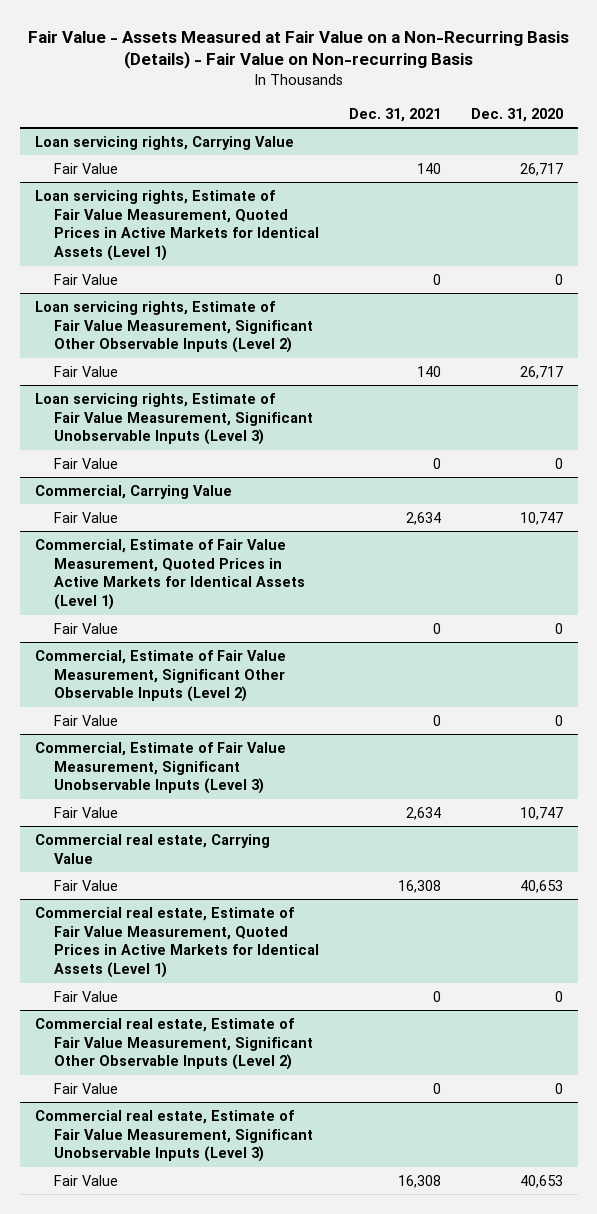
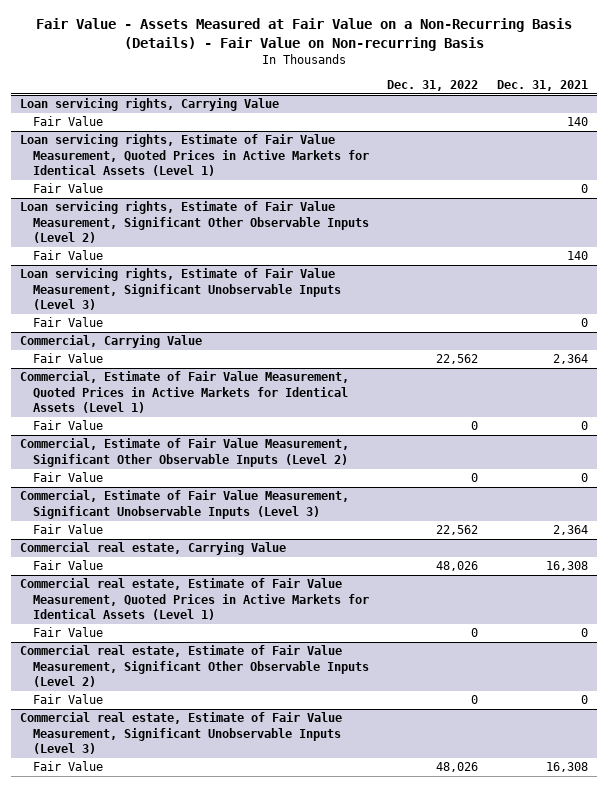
[470,107,563,122] Dec. 31, 2020 -> none
none -> [387,79,479,91] Dec. 31, 2022
[406,511,442,525] 2,634 -> [552,354,588,365] 2,364
[406,806,442,820] 2,634 -> [552,525,588,536] 2,364

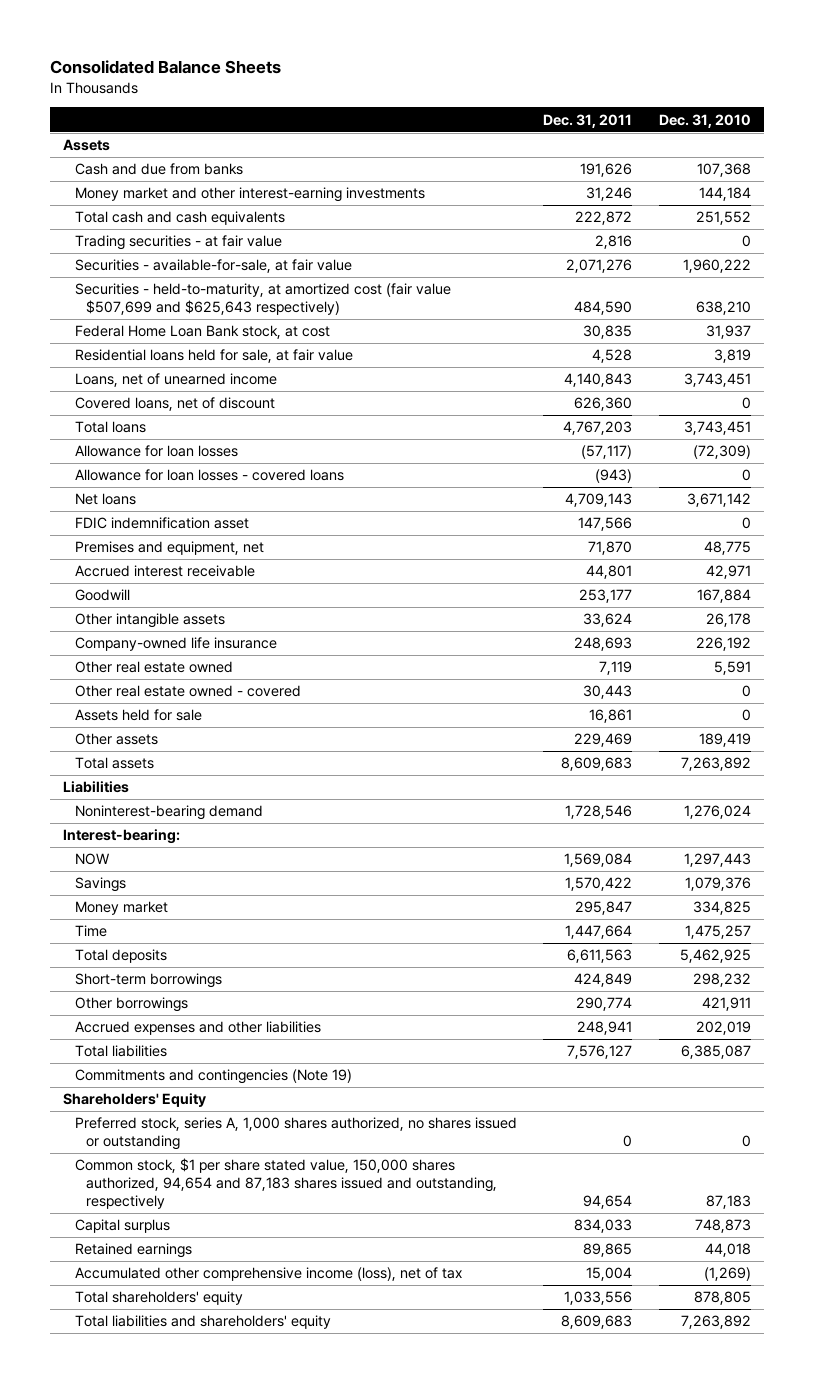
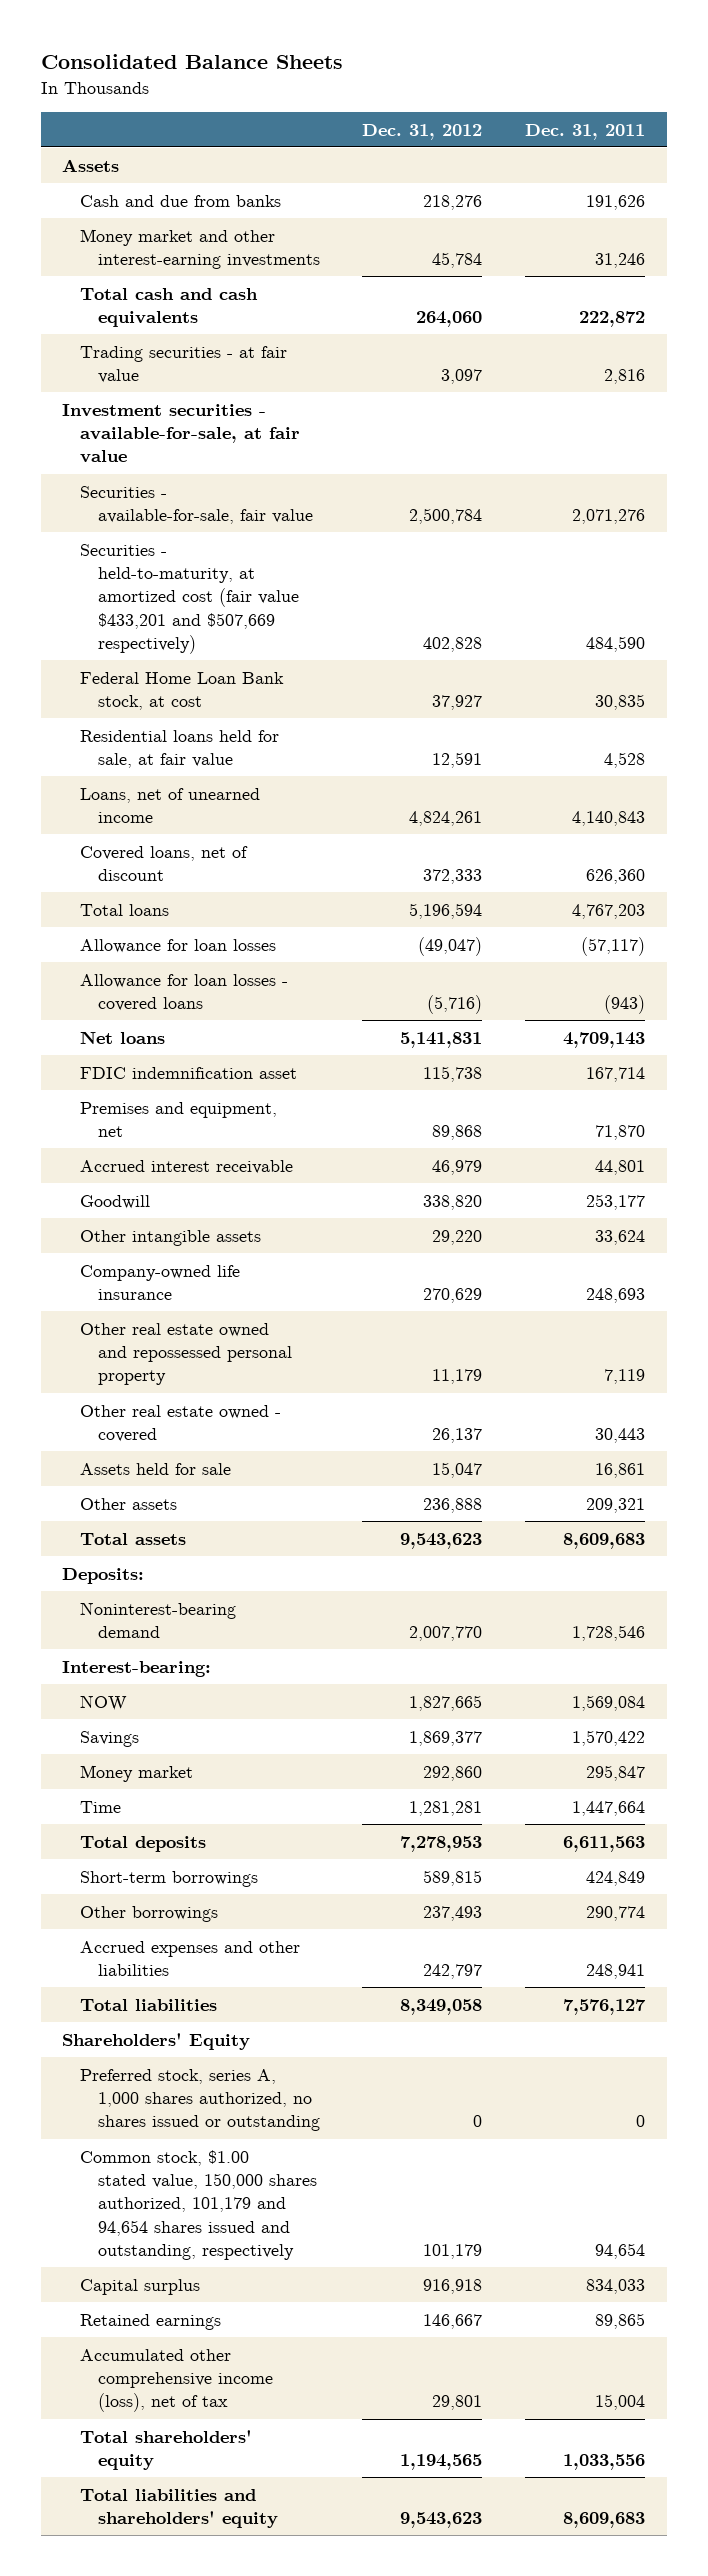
[659,113,752,128] Dec. 31, 2010 -> none
none -> [362,123,483,140] Dec. 31, 2012
none -> [62,403,301,464] Investment securities - available-for-sale, at fair value
[74,259,352,274] Securities - available-for-sale, at fair value -> [80,485,313,525] Securities - available-for-sale, fair value
[74,283,451,316] Securities - held-to-maturity, at amortized cost (fair value $507,699 and $625,643 respectively) -> [80,543,299,655] Securities - held-to-maturity, at amortized cost (fair value $433,201 and $507,669 respectively)
[578,517,633,532] 147,566 -> [586,1066,646,1082] 167,714
[74,661,233,674] Other real estate owned -> [80,1322,292,1386] Other real estate owned and repossessed personal property
[574,733,633,748] 229,469 -> [586,1497,646,1513] 209,321
[63,781,130,794] Liabilities -> none
none -> [62,1567,145,1584] Deposits:
[74,1069,352,1085] Commitments and contingencies (Note 19) -> none
[74,1158,498,1210] Common stock, $1 per share stated value, 150,000 shares authorized, 94,654 and 87,183 shares issued and outstanding, respectively -> [80,2149,317,2261] Common stock, $1.00 stated value, 150,000 shares authorized, 101,179 and 94,654 shares issued and outstanding, respectively

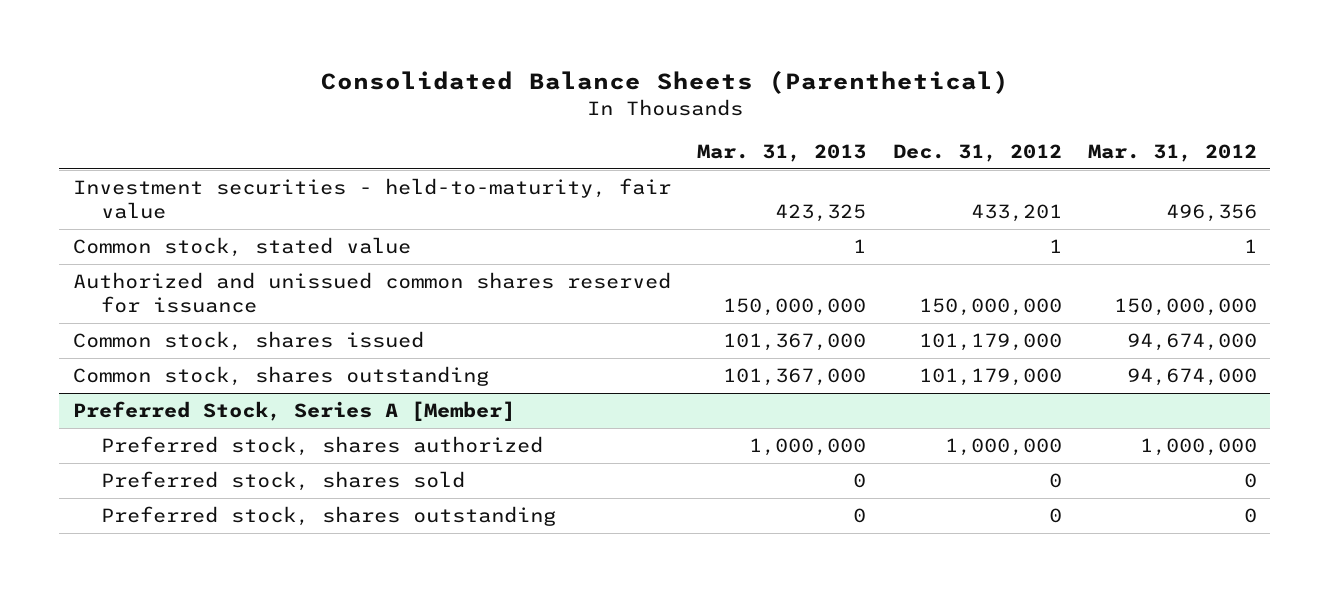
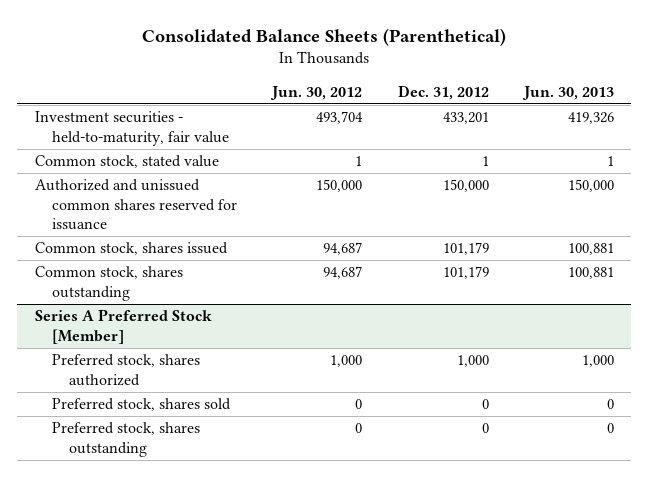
[697,144,867,163] Mar. 31, 2013 -> none
[1088,144,1258,163] Mar. 31, 2012 -> none
none -> [270,85,363,100] Jun. 30, 2012
none -> [521,85,614,100] Jun. 30, 2013
[918,298,1062,317] 150,000,000 -> [442,179,489,193] 150,000
[918,333,1062,352] 101,179,000 -> [442,242,489,256] 101,179
[918,368,1062,387] 101,179,000 -> [442,266,489,280] 101,179
[72,401,515,422] Preferred Stock, Series A [Member] -> [34,309,212,344] Series A Preferred Stock [Member]
[944,438,1062,457] 1,000,000 -> [456,355,489,368] 1,000

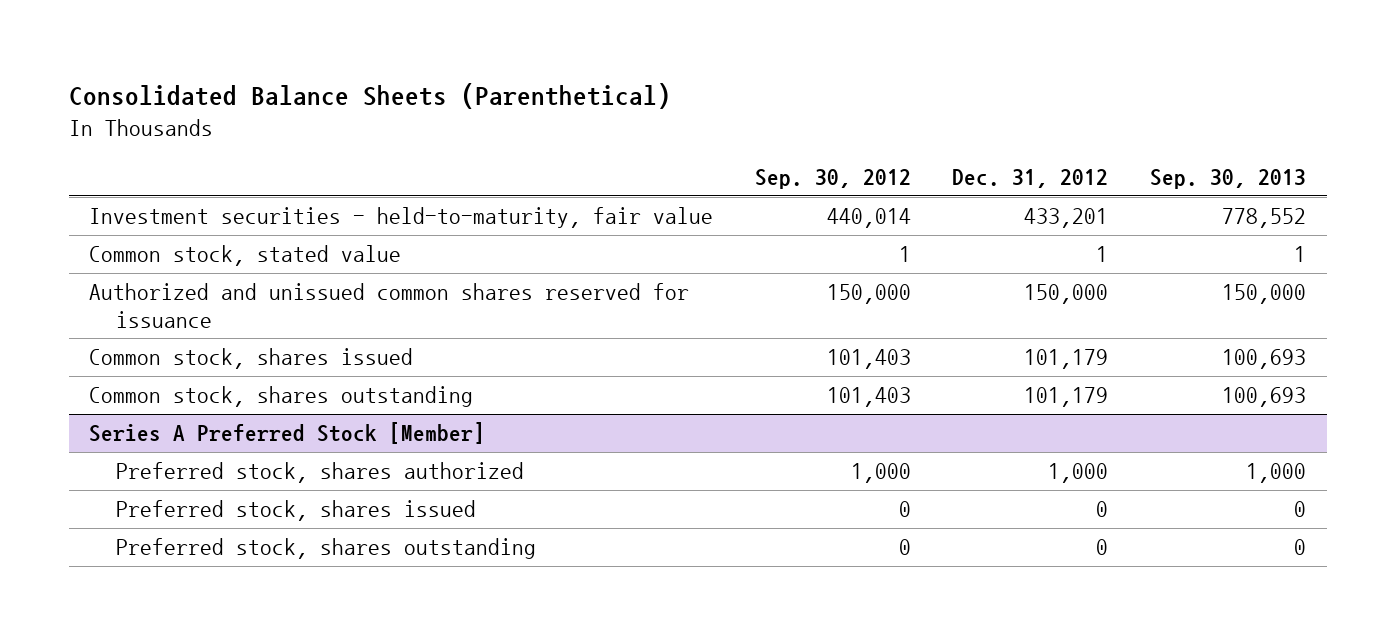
[270,85,363,100] Jun. 30, 2012 -> none
[521,85,614,100] Jun. 30, 2013 -> none
none -> [754,169,911,190] Sep. 30, 2012
none -> [1149,169,1306,190] Sep. 30, 2013
[52,398,232,412] Preferred stock, shares sold -> [115,500,476,522] Preferred stock, shares issued

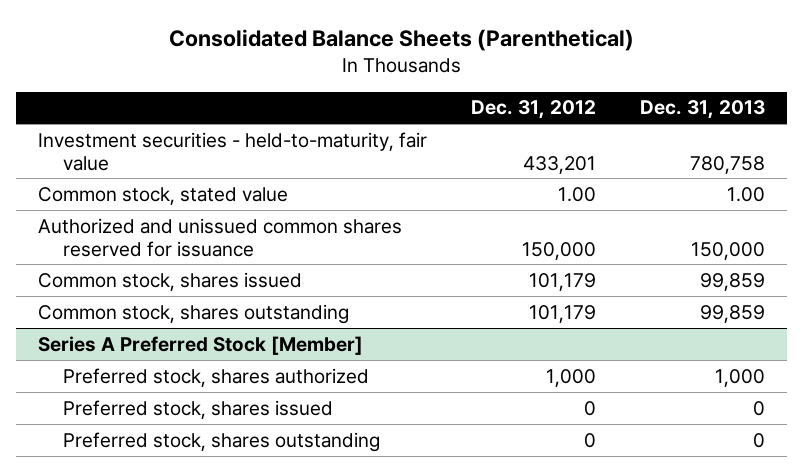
[754,169,911,190] Sep. 30, 2012 -> none
[1149,169,1306,190] Sep. 30, 2013 -> none
none -> [640,100,766,120] Dec. 31, 2013
[1096,246,1109,263] 1 -> [558,186,597,202] 1.00

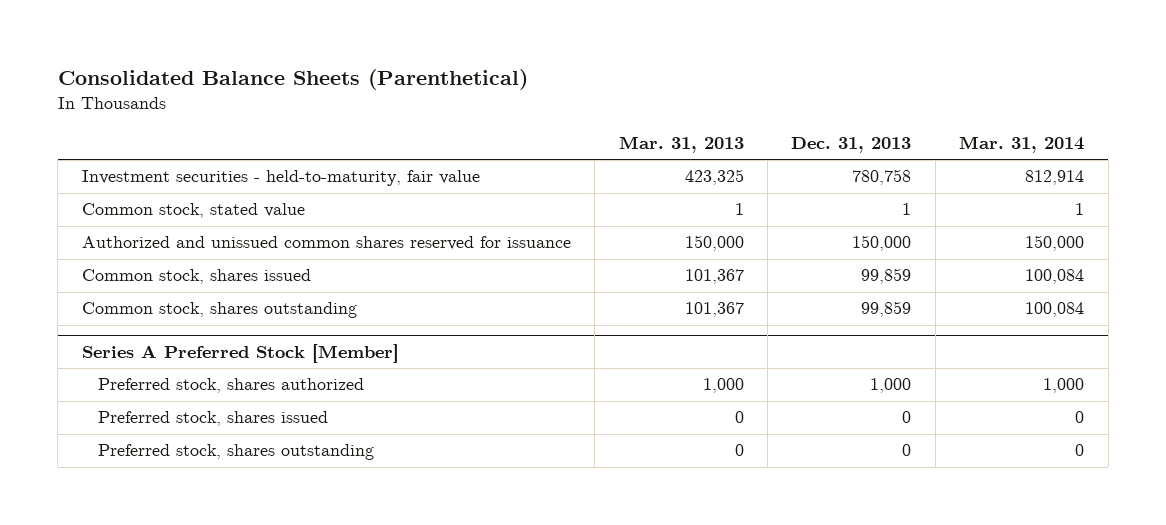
[471,100,597,120] Dec. 31, 2012 -> none
none -> [618,136,744,154] Mar. 31, 2013
none -> [959,136,1085,154] Mar. 31, 2014
[727,186,766,202] 1.00 -> [902,203,912,216] 1

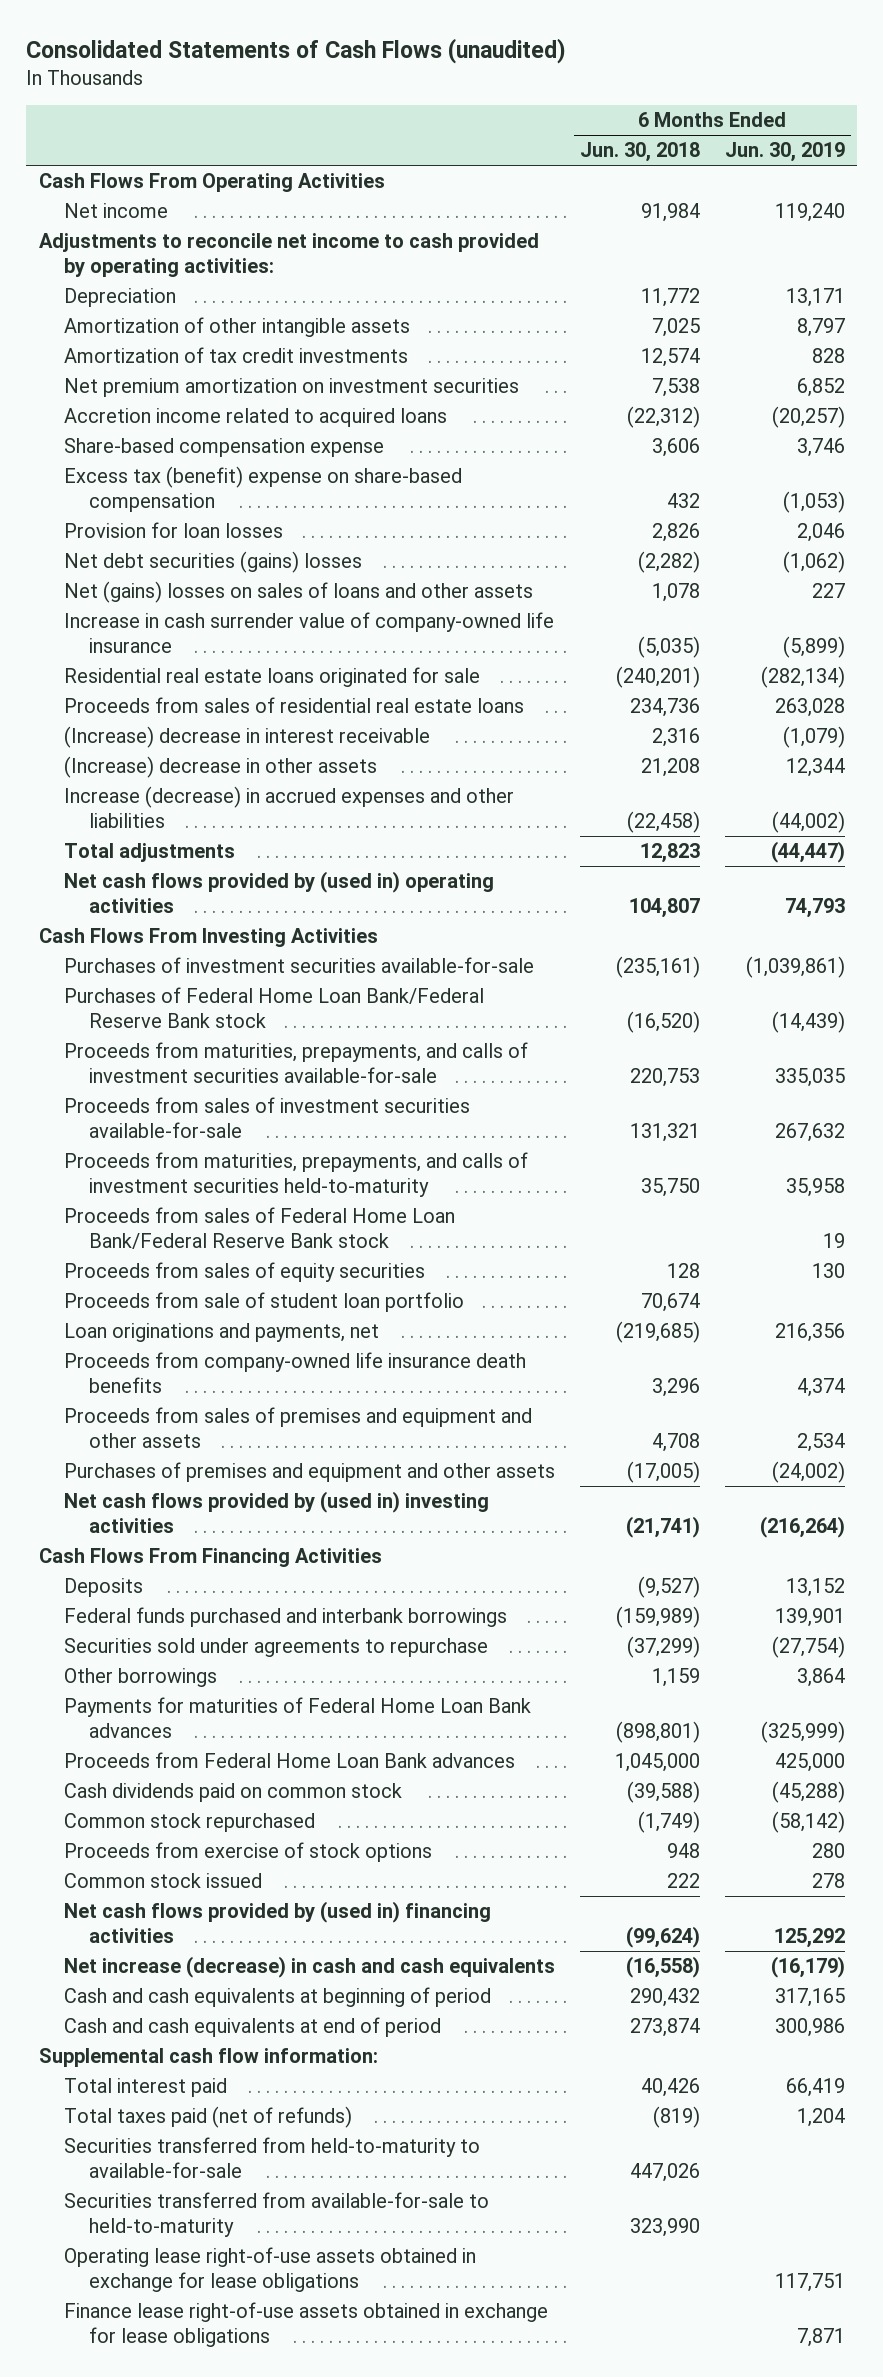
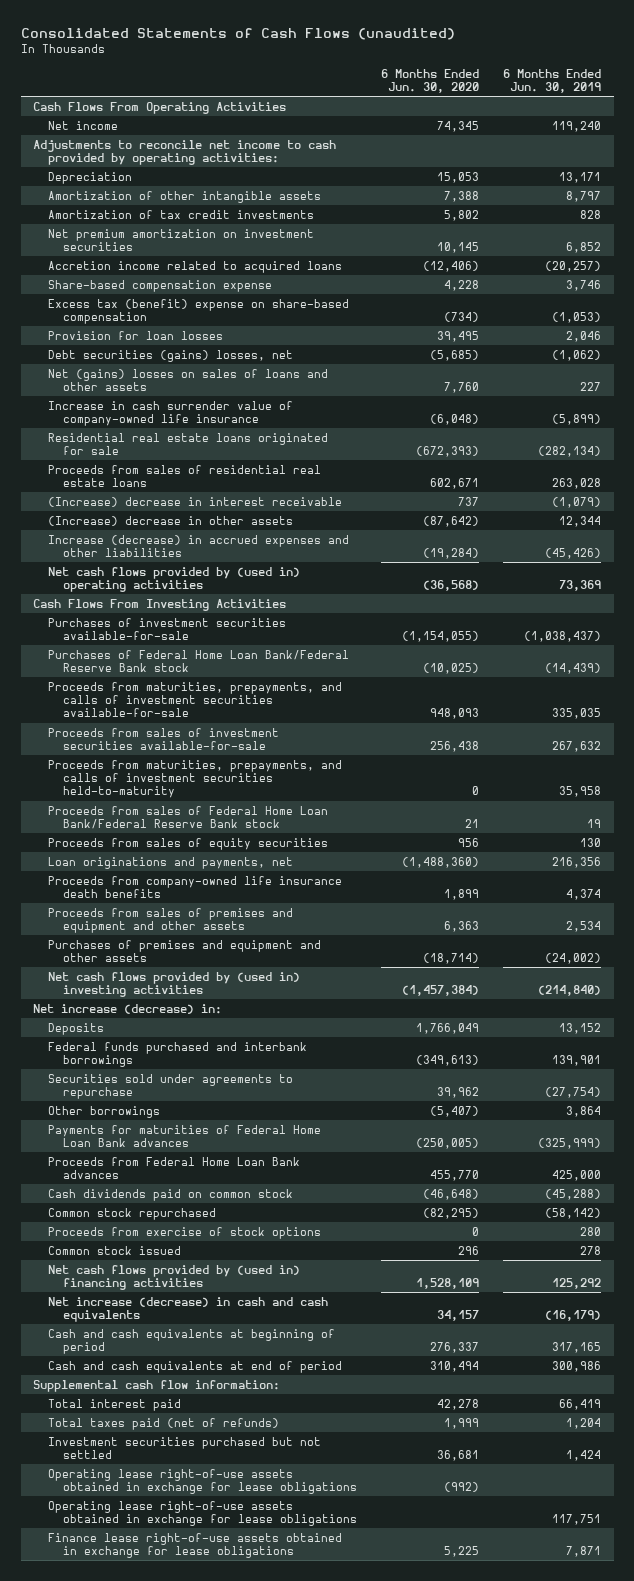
[579,142,700,163] Jun. 30, 2018 -> none
none -> [381,68,480,94] 6 Months Ended Jun. 30, 2020
[64,551,363,574] Net debt securities (gains) losses -> [48,349,294,362] Debt securities (gains) losses, net
[64,843,236,863] Total adjustments -> none
[771,811,845,834] (44,002) -> [545,547,602,559] (45,426)
[784,898,845,919] 74,793 -> [559,579,602,591] 73,369
[745,956,845,979] (1,039,861) -> [524,630,602,642] (1,038,437)
[64,1292,465,1313] Proceeds from sale of student loan portfolio -> none
[38,1548,382,1568] Cash Flows From Financing Activities -> none
[759,1516,845,1539] (216,264) -> [538,984,602,996] (214,840)
none -> [32,1003,222,1014] Net increase (decrease) in:
[64,2137,481,2179] Securities transferred from held-to-maturity to available-for-sale -> none
[64,2192,490,2238] Securities transferred from available-for-sale to held-to-maturity -> none
none -> [48,1436,322,1459] Investment securities purchased but not settled
none -> [48,1468,358,1494] Operating lease right-of-use assets obtained in exchange for lease obligations

